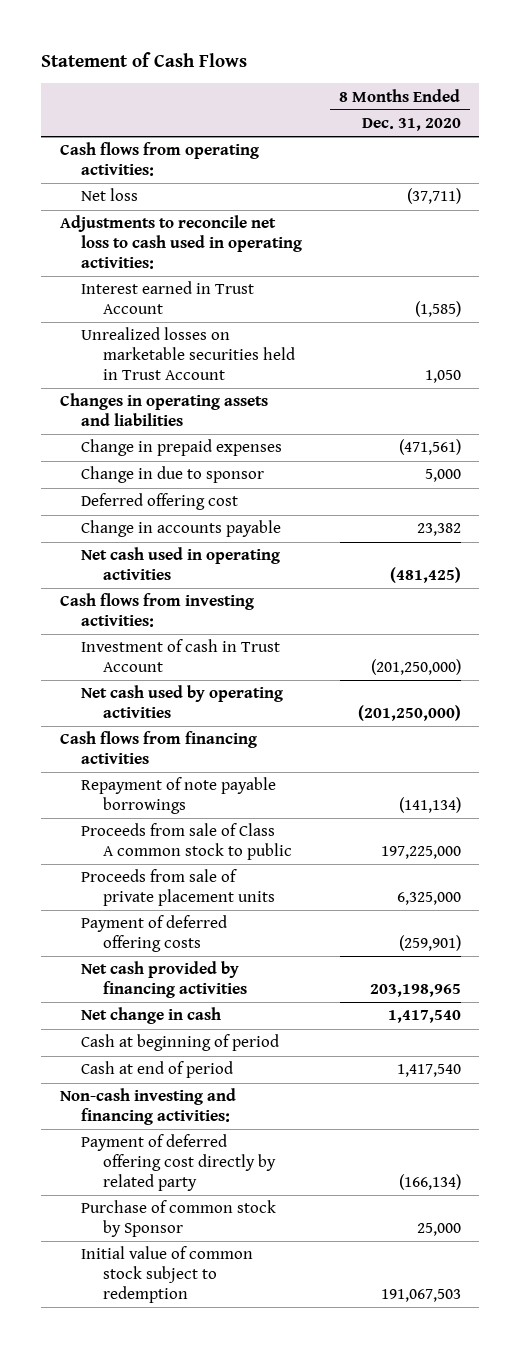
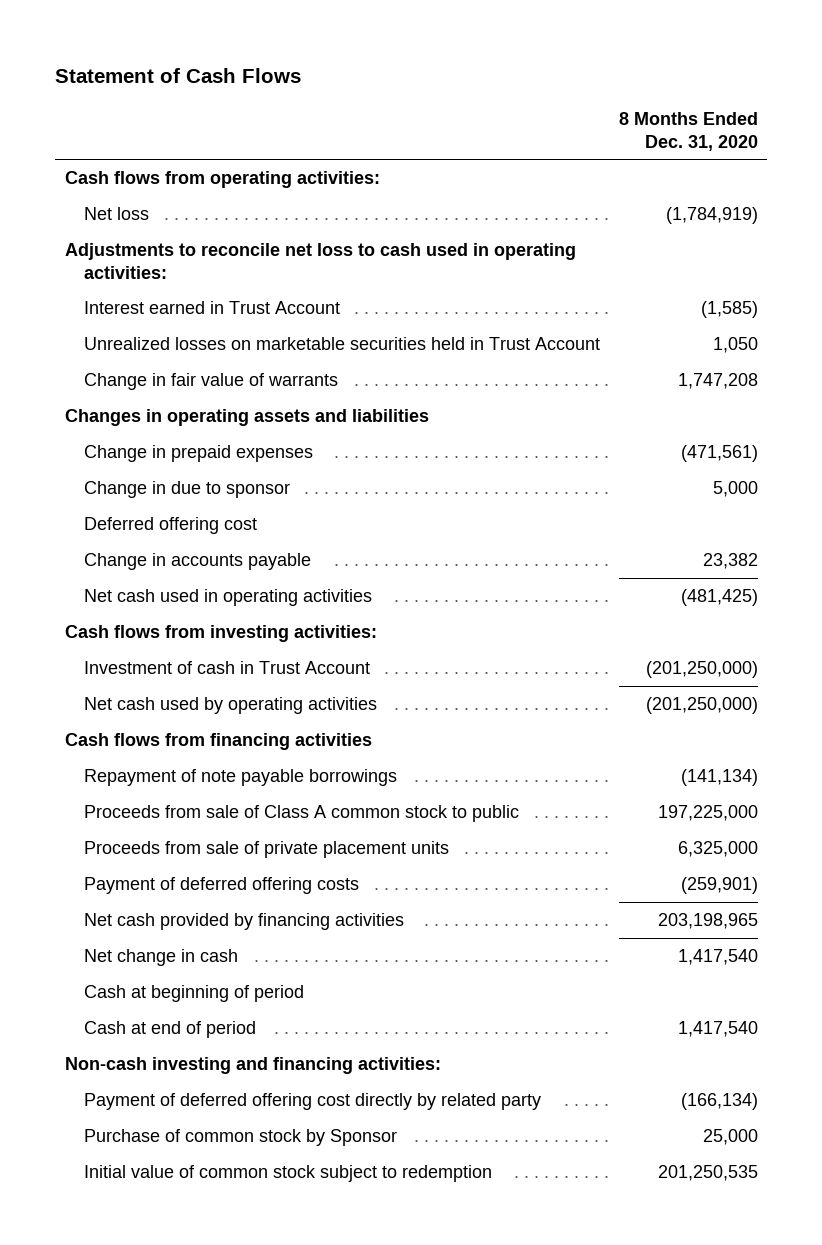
[406,188,461,205] (37,711) -> [665,207,758,225] (1,784,919)
none -> [84,373,339,391] Change in fair value of warrants
[380,1289,461,1303] 191,067,503 -> [657,1165,758,1182] 201,250,535

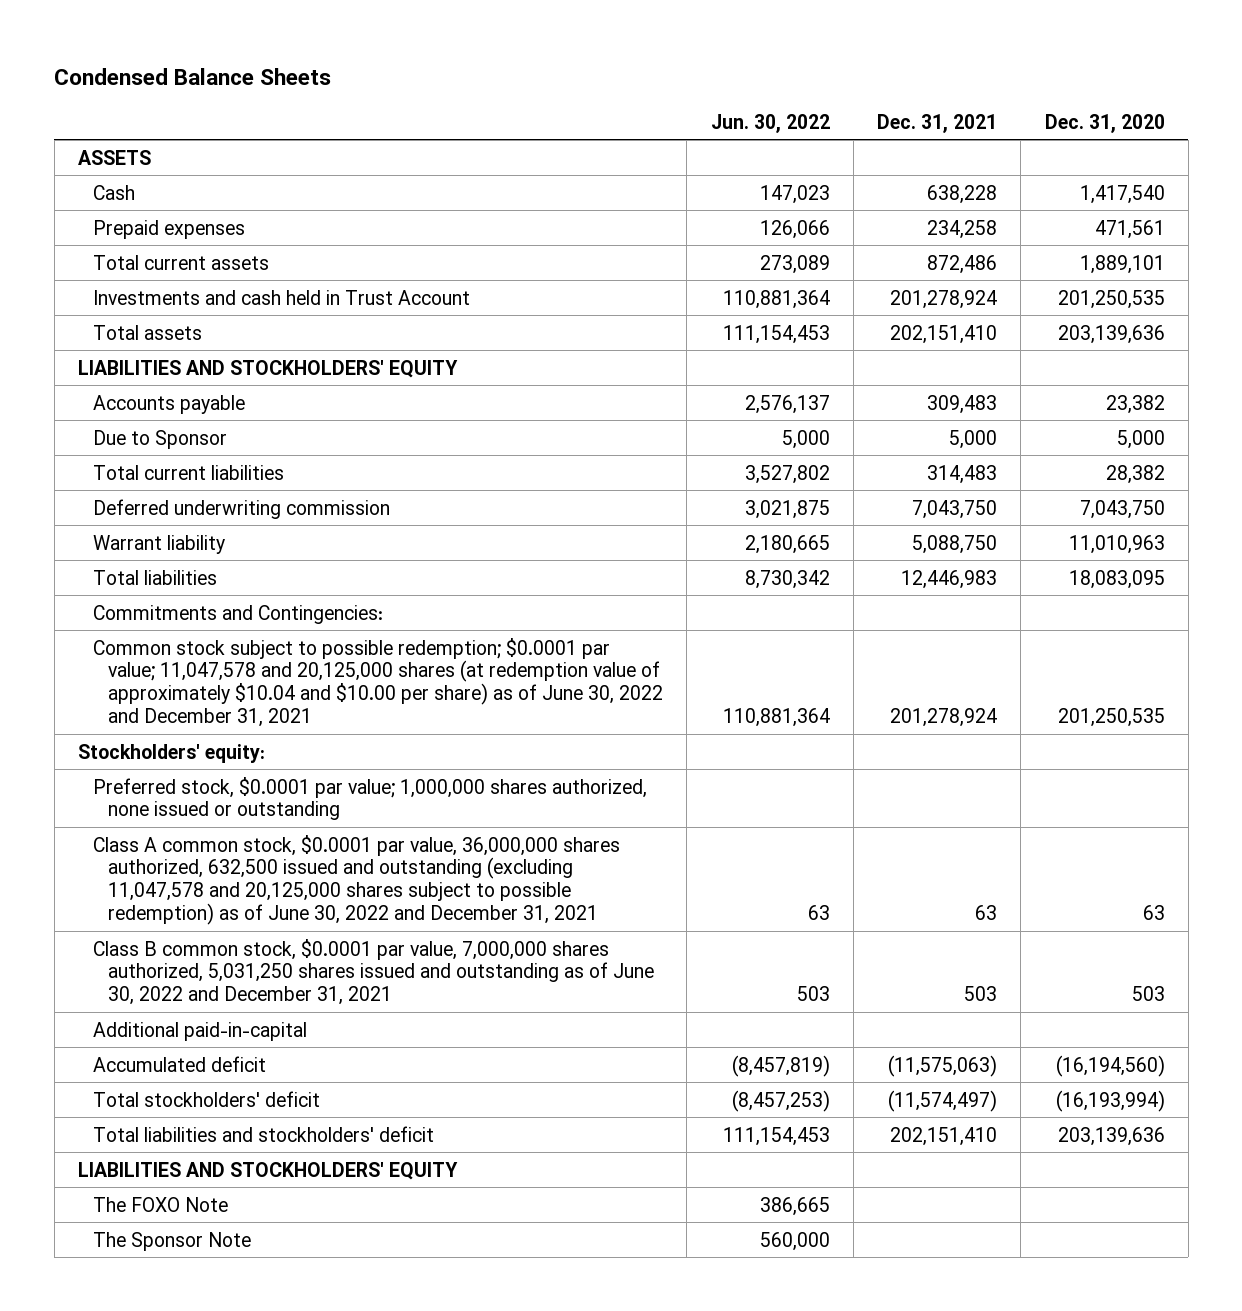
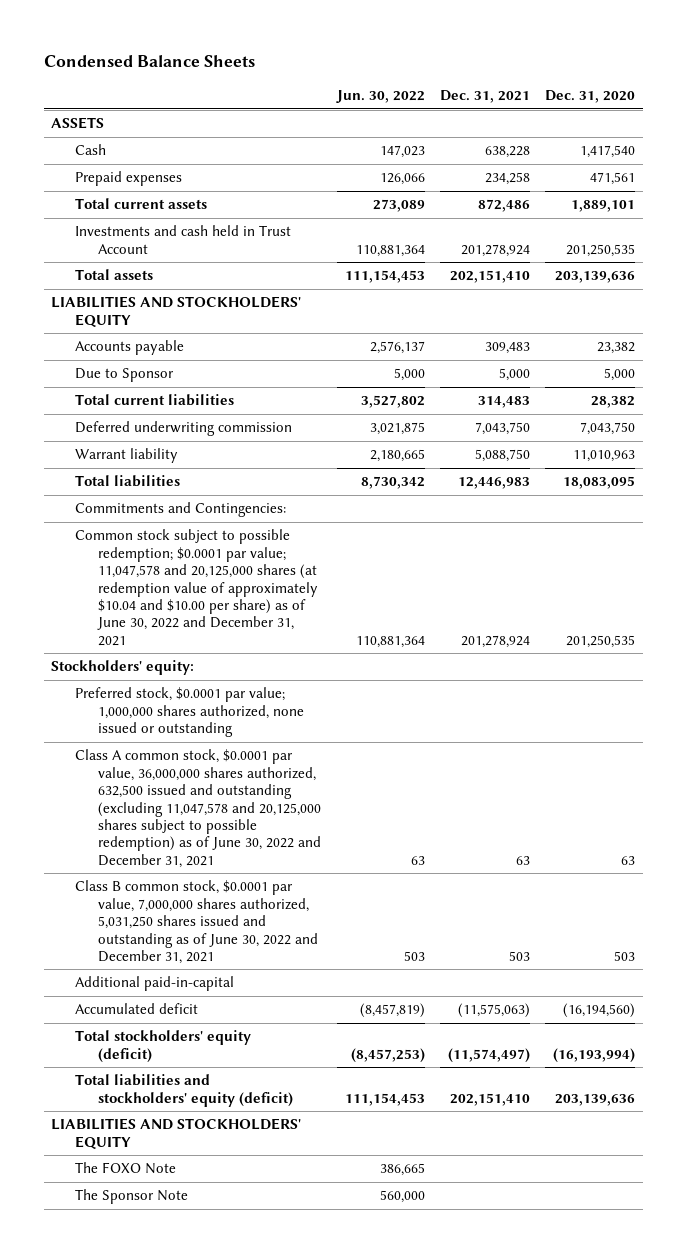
[92,1090,320,1107] Total stockholders' deficit -> [74,1030,251,1063] Total stockholders' equity (deficit)
[92,1125,434,1142] Total liabilities and stockholders' deficit -> [74,1074,294,1107] Total liabilities and stockholders' equity (deficit)

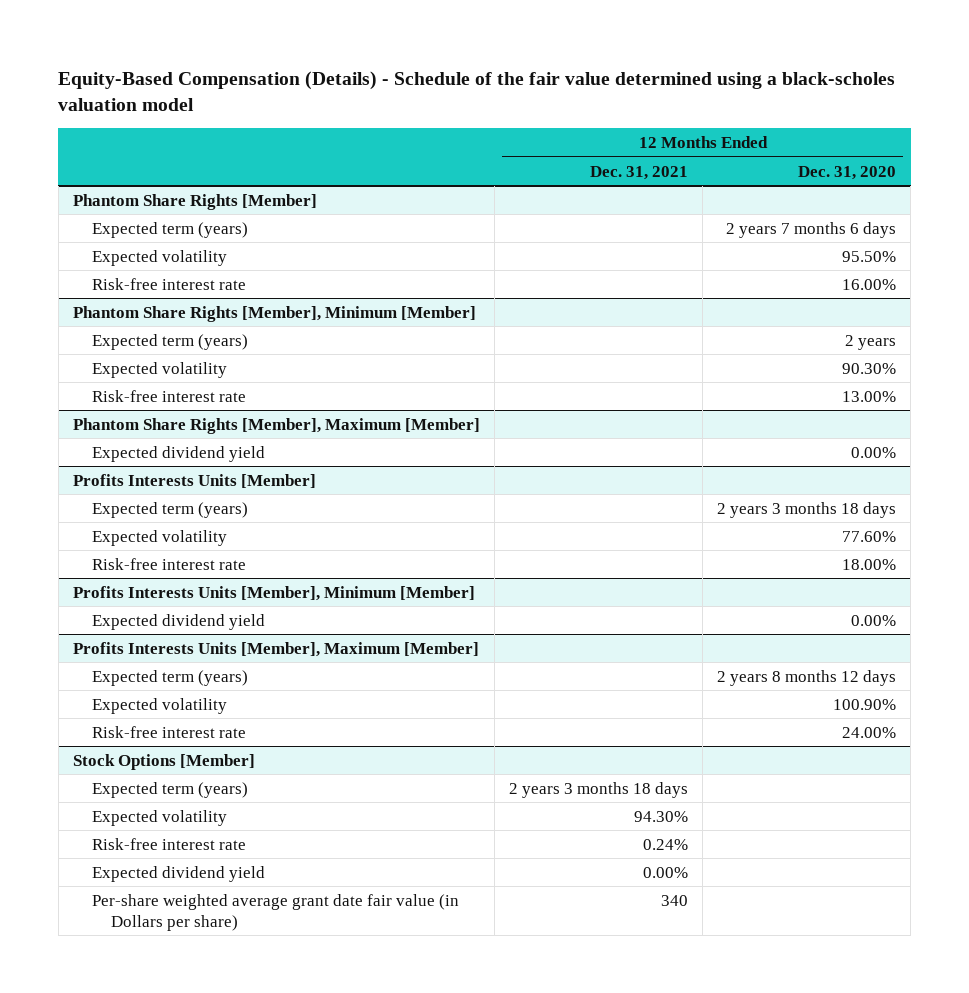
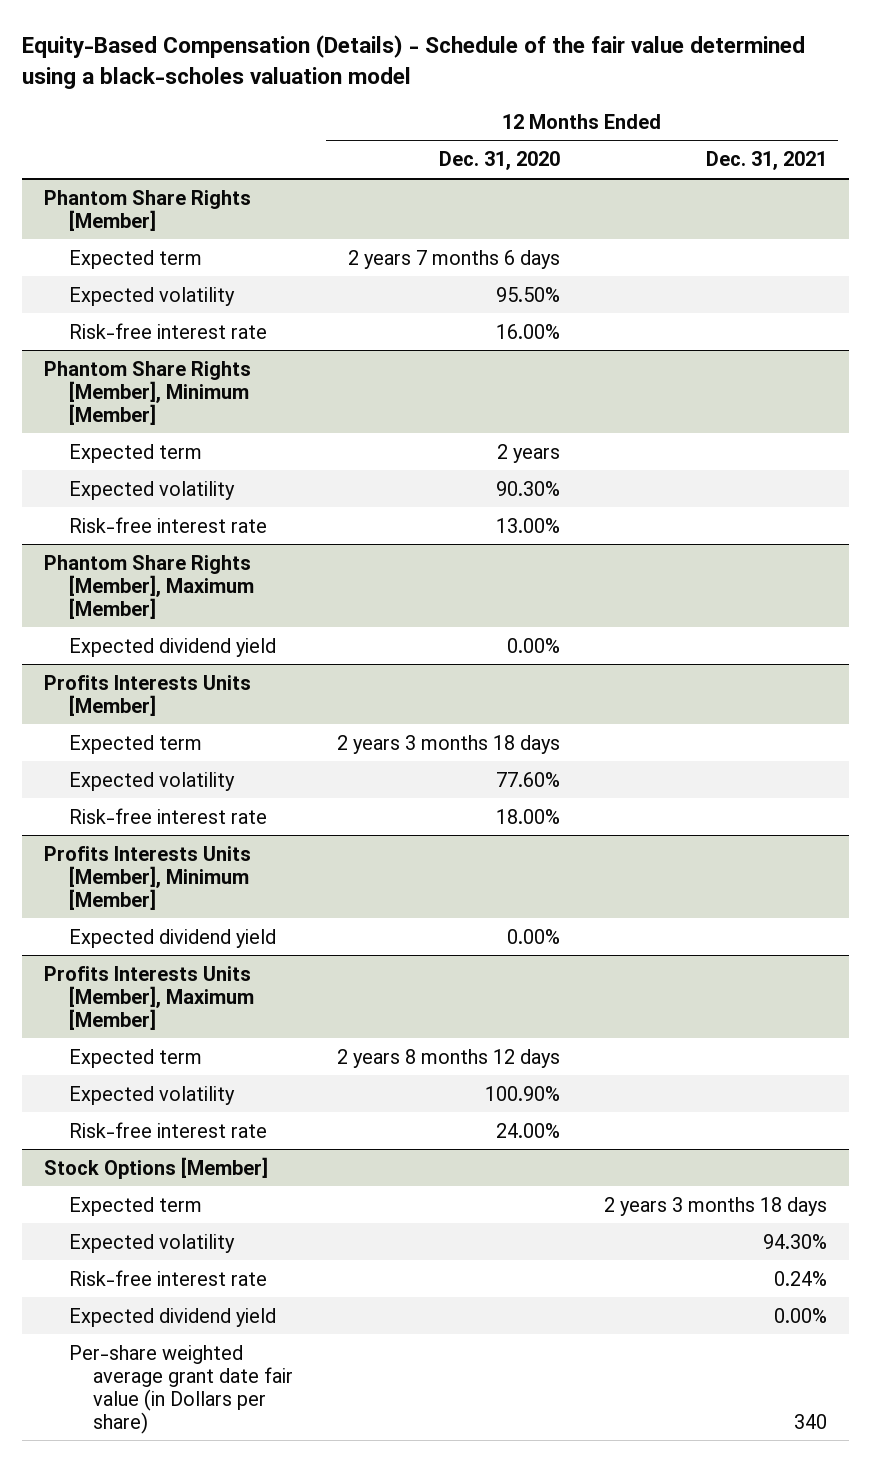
[92,221,249,238] Expected term (years) -> [68,249,202,269] Expected term
[92,333,249,350] Expected term (years) -> [68,443,202,463] Expected term
[92,501,249,518] Expected term (years) -> [68,734,202,754] Expected term
[92,669,249,686] Expected term (years) -> [68,1048,202,1068] Expected term
[92,781,249,798] Expected term (years) -> [68,1196,202,1216] Expected term

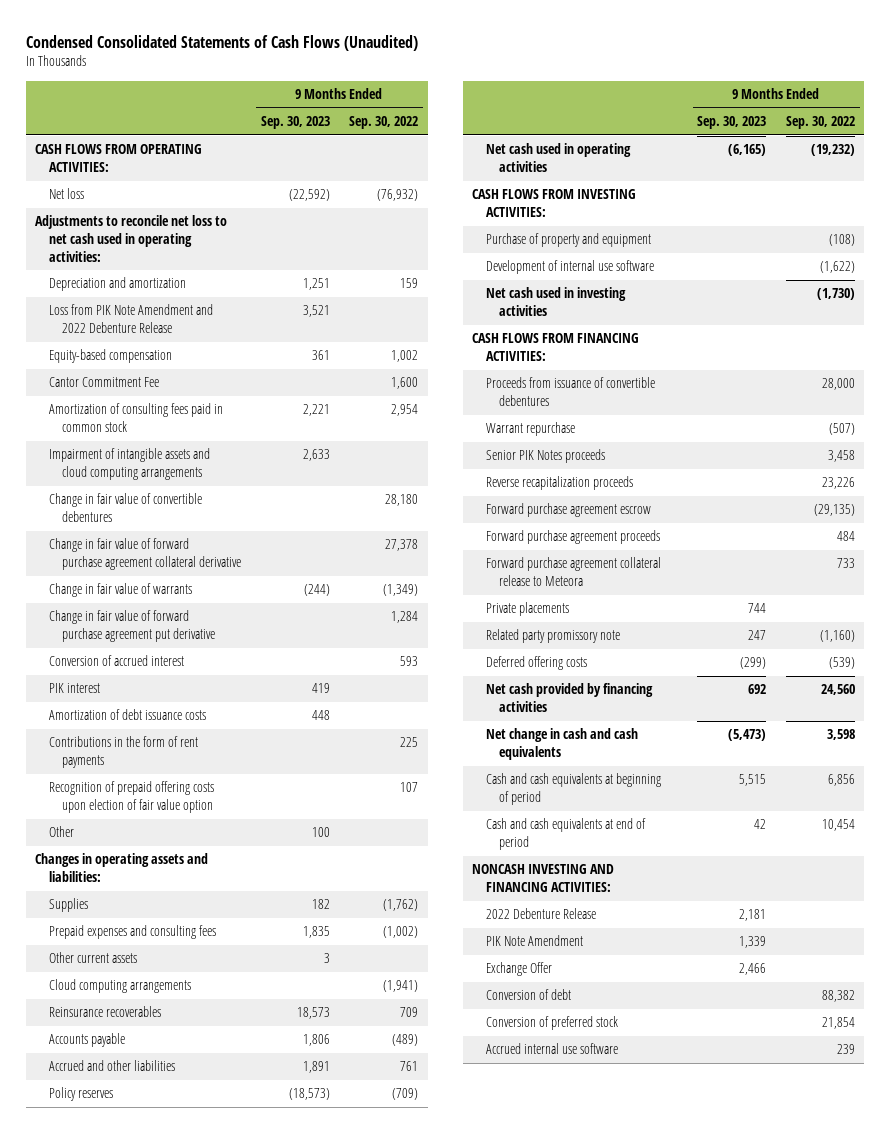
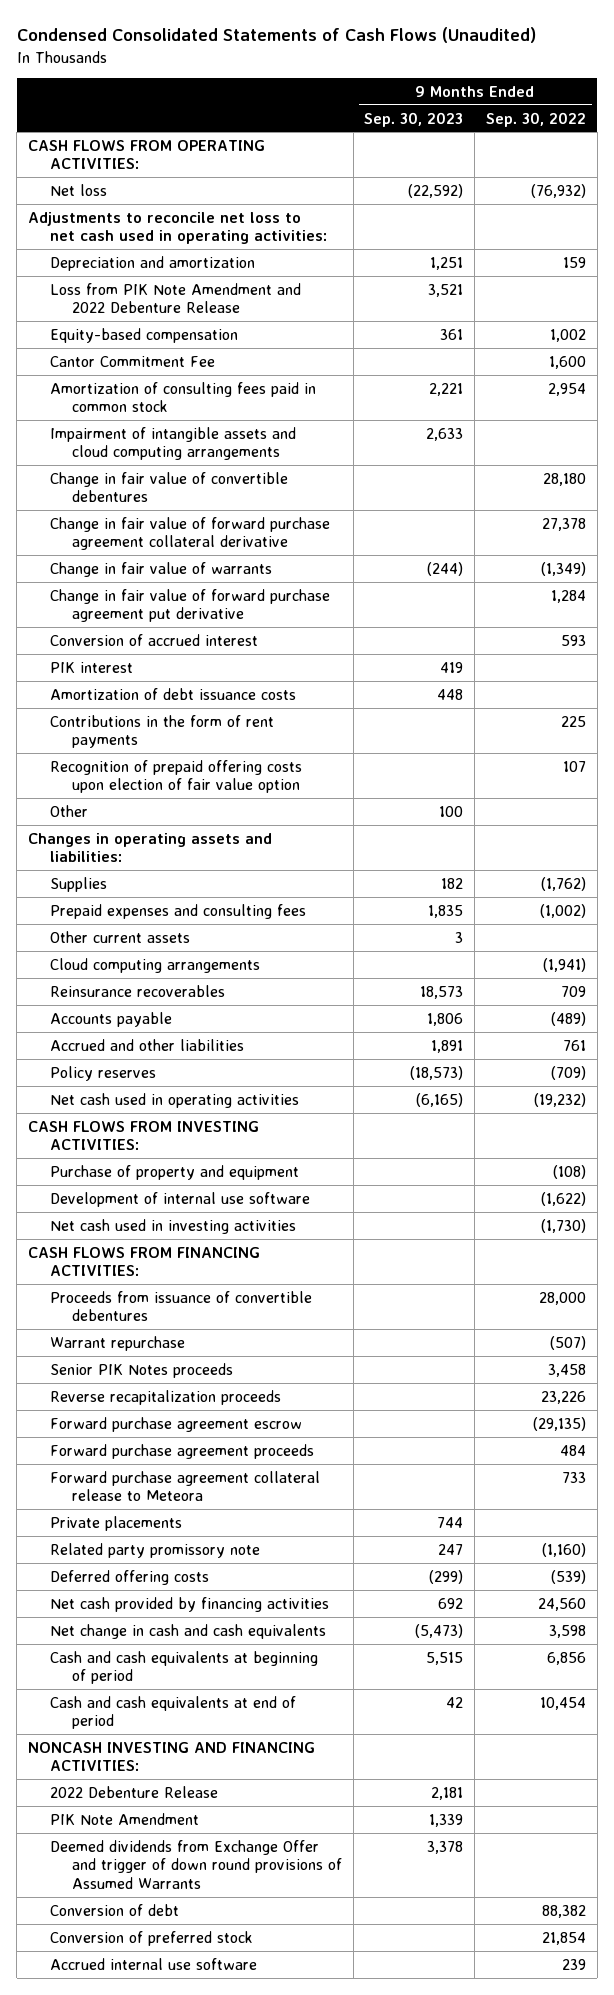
[485,962,552,977] Exchange Offer -> none
none -> [49,1839,342,1889] Deemed dividends from Exchange Offer and trigger of down round provisions of Assumed Warrants

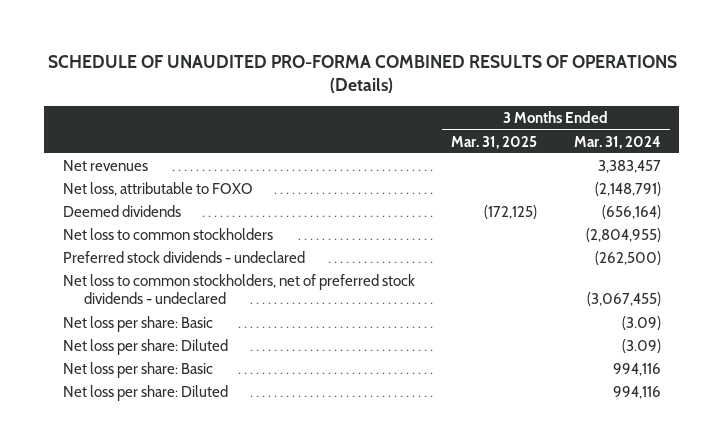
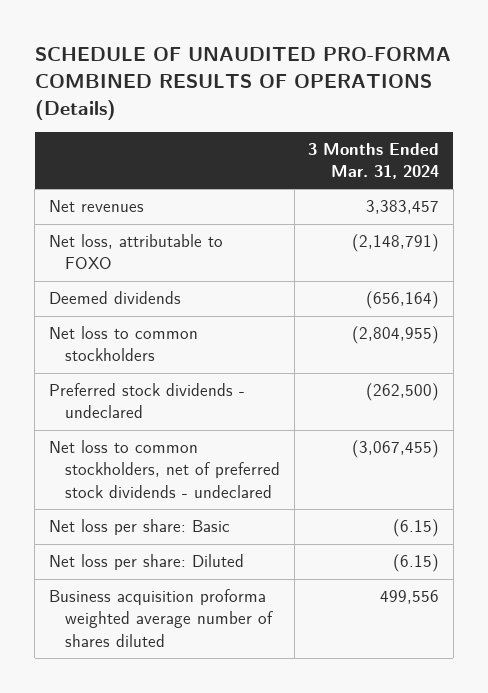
[451,135,538,149] Mar. 31, 2025 -> none
[62,361,213,378] Net loss per share: Basic -> none
[62,384,228,401] Net loss per share: Diluted -> none
[622,315,662,330] (3.09) -> [393,519,440,538] (6.15)
[622,338,662,353] (3.09) -> [393,554,440,573] (6.15)
none -> [48,589,274,647] Business acquisition proforma weighted average number of shares diluted

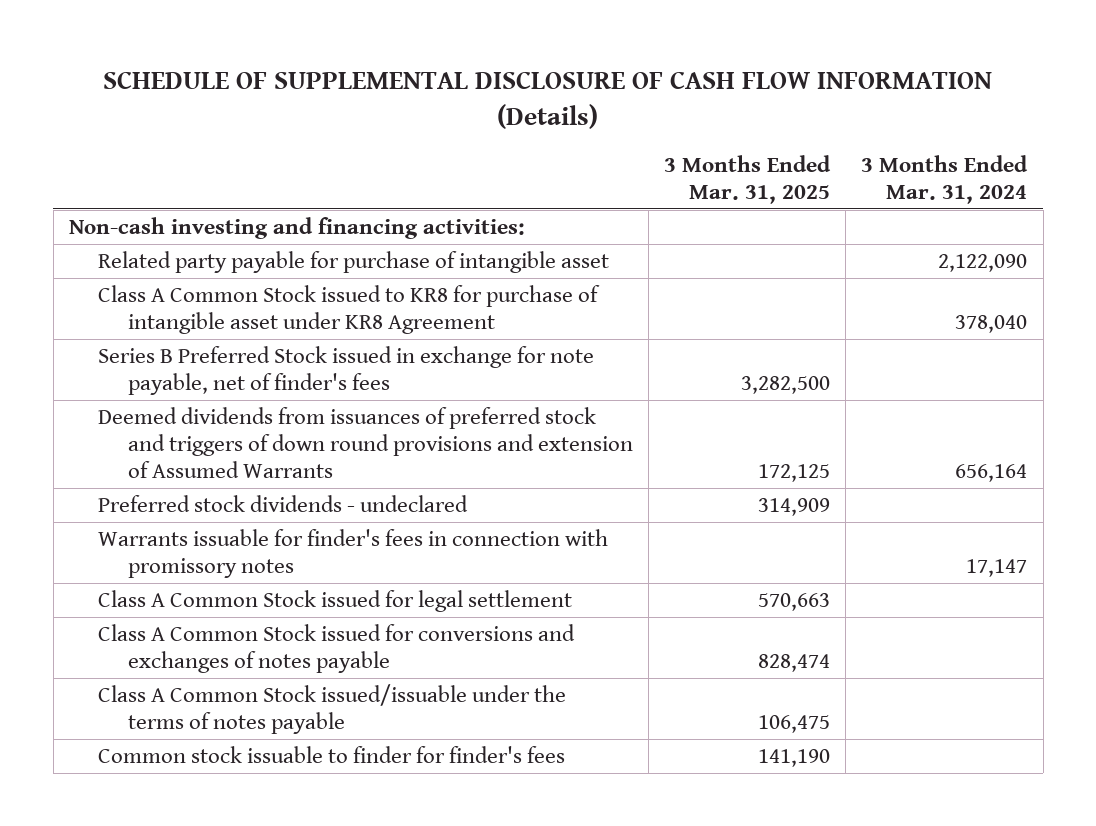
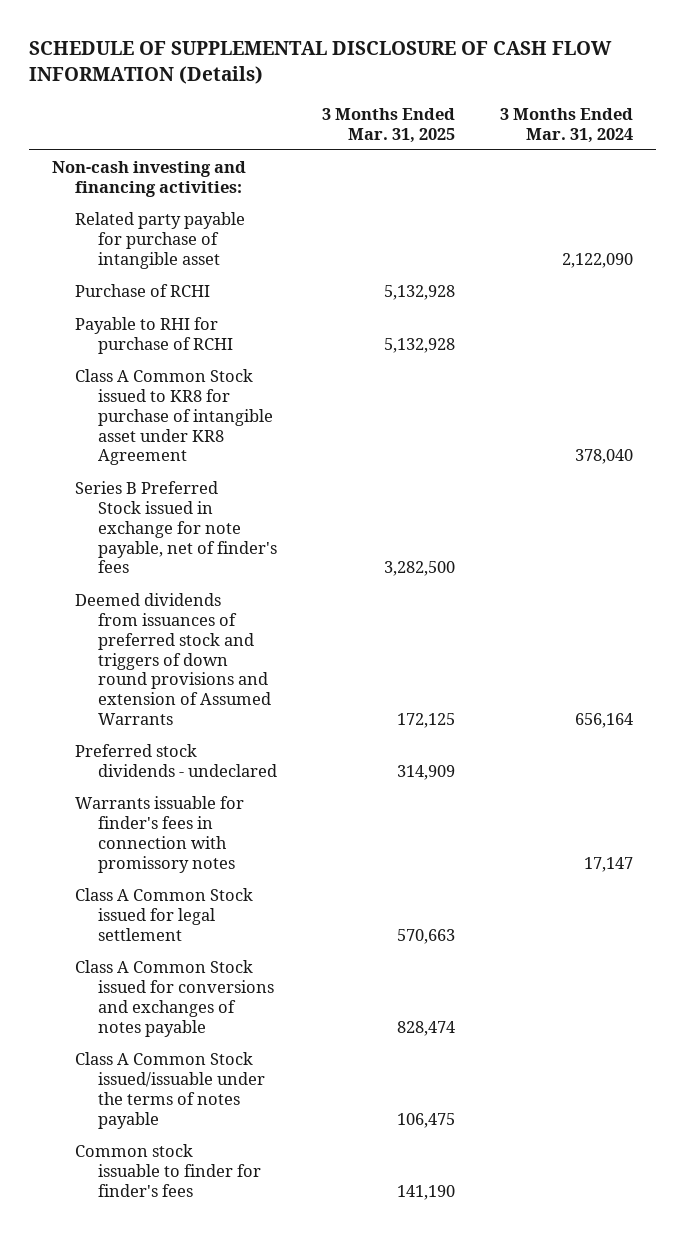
none -> [74,284,210,298] Purchase of RCHI
none -> [74,317,233,355] Payable to RHI for purchase of RCHI

